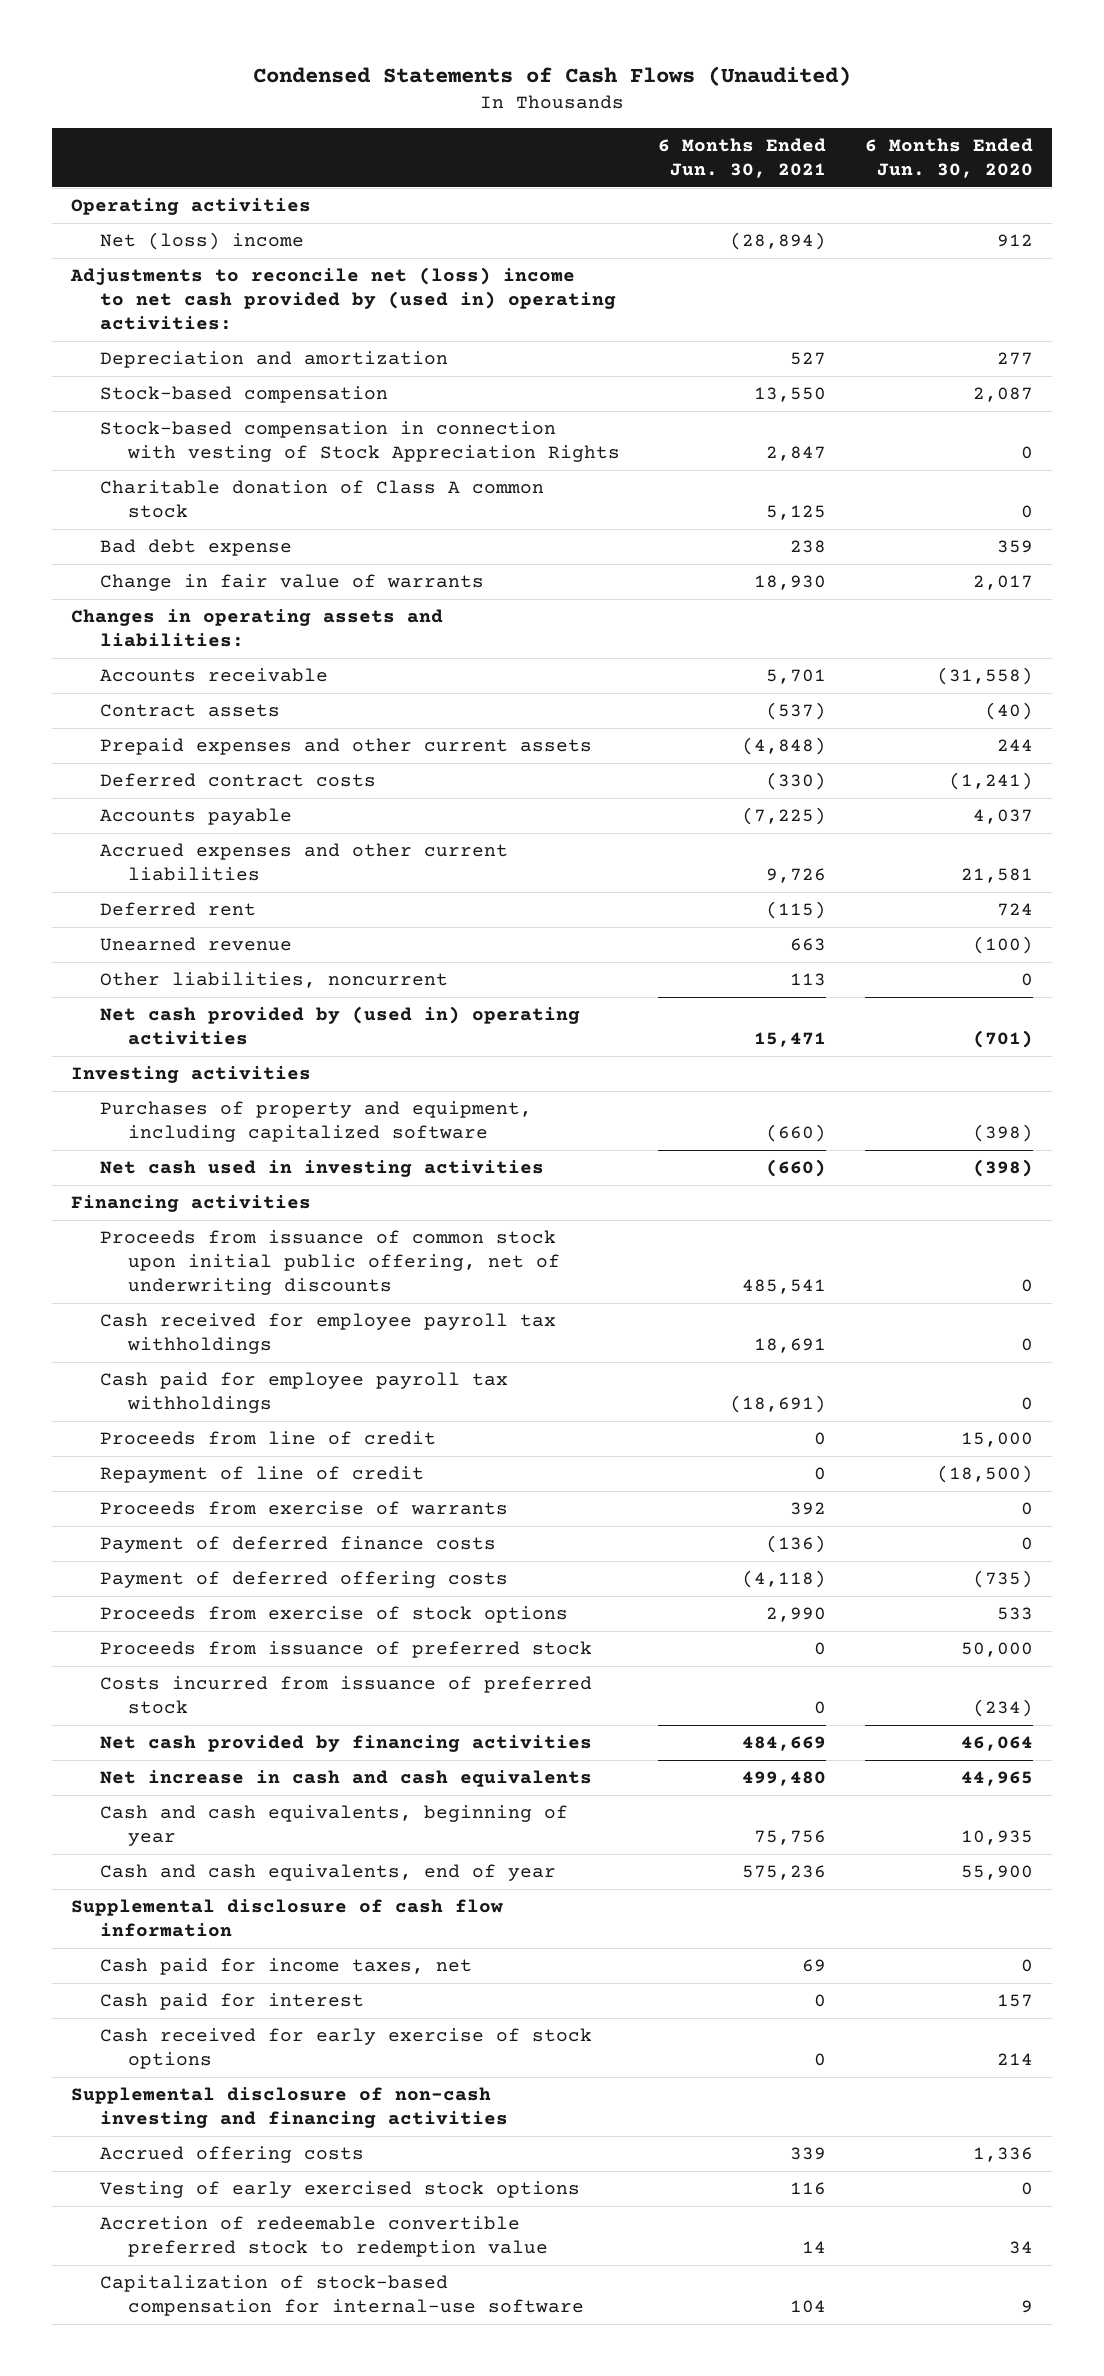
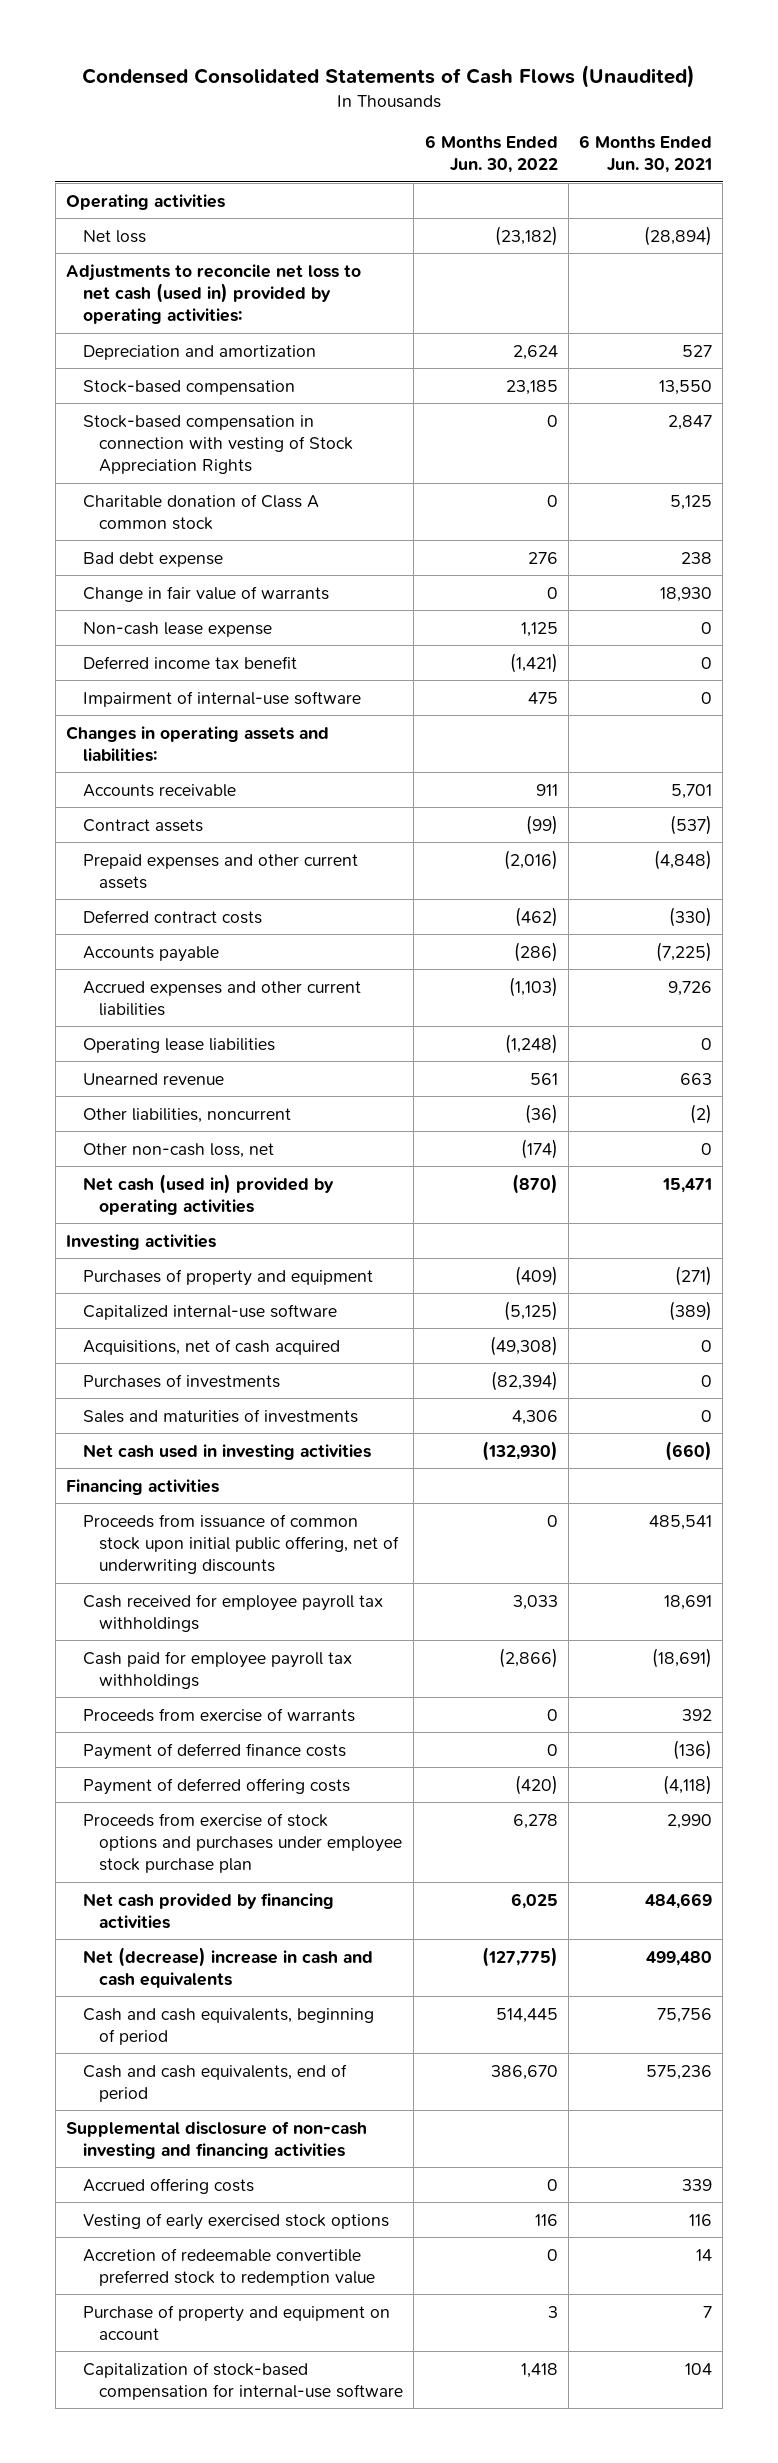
[253,66,852,87] Condensed Statements of Cash Flows (Unaudited) -> [81,64,695,88] Condensed Consolidated Statements of Cash Flows (Unaudited)
[864,137,1033,178] 6 Months Ended Jun. 30, 2020 -> none
none -> [424,135,558,174] 6 Months Ended Jun. 30, 2022
[99,232,304,251] Net (loss) income -> [82,229,146,243] Net loss
[70,267,616,331] Adjustments to reconcile net (loss) income to net cash provided by (used in) operating activities: -> [66,263,362,325] Adjustments to reconcile net loss to net cash (used in) provided by operating activities:
none -> [82,621,272,637] Non-cash lease expense
none -> [82,655,297,669] Deferred income tax benefit
none -> [82,690,361,707] Impairment of internal-use software
[99,902,256,917] Deferred rent -> none
none -> [82,1037,275,1053] Operating lease liabilities
[790,973,827,987] 113 -> [689,1103,712,1124] (2)
none -> [82,1142,274,1158] Other non-cash loss, net
[99,1006,580,1046] Net cash provided by (used in) operating activities -> [82,1173,334,1215] Net cash (used in) provided by operating activities
[99,1101,532,1143] Purchases of property and equipment, including capitalized software -> [82,1268,373,1286] Purchases of property and equipment
[766,1124,827,1143] (660) -> [674,1265,712,1286] (271)
none -> [82,1303,337,1320] Capitalized internal-use software
none -> [82,1338,340,1355] Acquisitions, net of cash acquired
none -> [82,1373,280,1388] Purchases of investments
none -> [82,1408,358,1423] Sales and maturities of investments
[99,1431,436,1446] Proceeds from line of credit -> none
[99,1466,424,1484] Repayment of line of credit -> none
[99,1641,592,1659] Proceeds from issuance of preferred stock -> none
[99,1676,592,1715] Costs incurred from issuance of preferred stock -> none
[99,1606,568,1624] Proceeds from exercise of stock options -> [82,1812,403,1874] Proceeds from exercise of stock options and purchases under employee stock purchase plan
[71,1899,504,1938] Supplemental disclosure of cash flow information -> none
[99,1958,472,1976] Cash paid for income taxes, net -> none
[99,1993,364,2011] Cash paid for interest -> none
[99,2028,592,2070] Cash received for early exercise of stock options -> none
[99,1770,592,1788] Net increase in cash and cash equivalents -> [82,1946,373,1988] Net (decrease) increase in cash and cash equivalents
[99,1805,568,1847] Cash and cash equivalents, beginning of year -> [82,2007,374,2045] Cash and cash equivalents, beginning of period
[99,1864,556,1882] Cash and cash equivalents, end of year -> [82,2063,347,2102] Cash and cash equivalents, end of period
none -> [82,2304,390,2340] Purchase of property and equipment on account

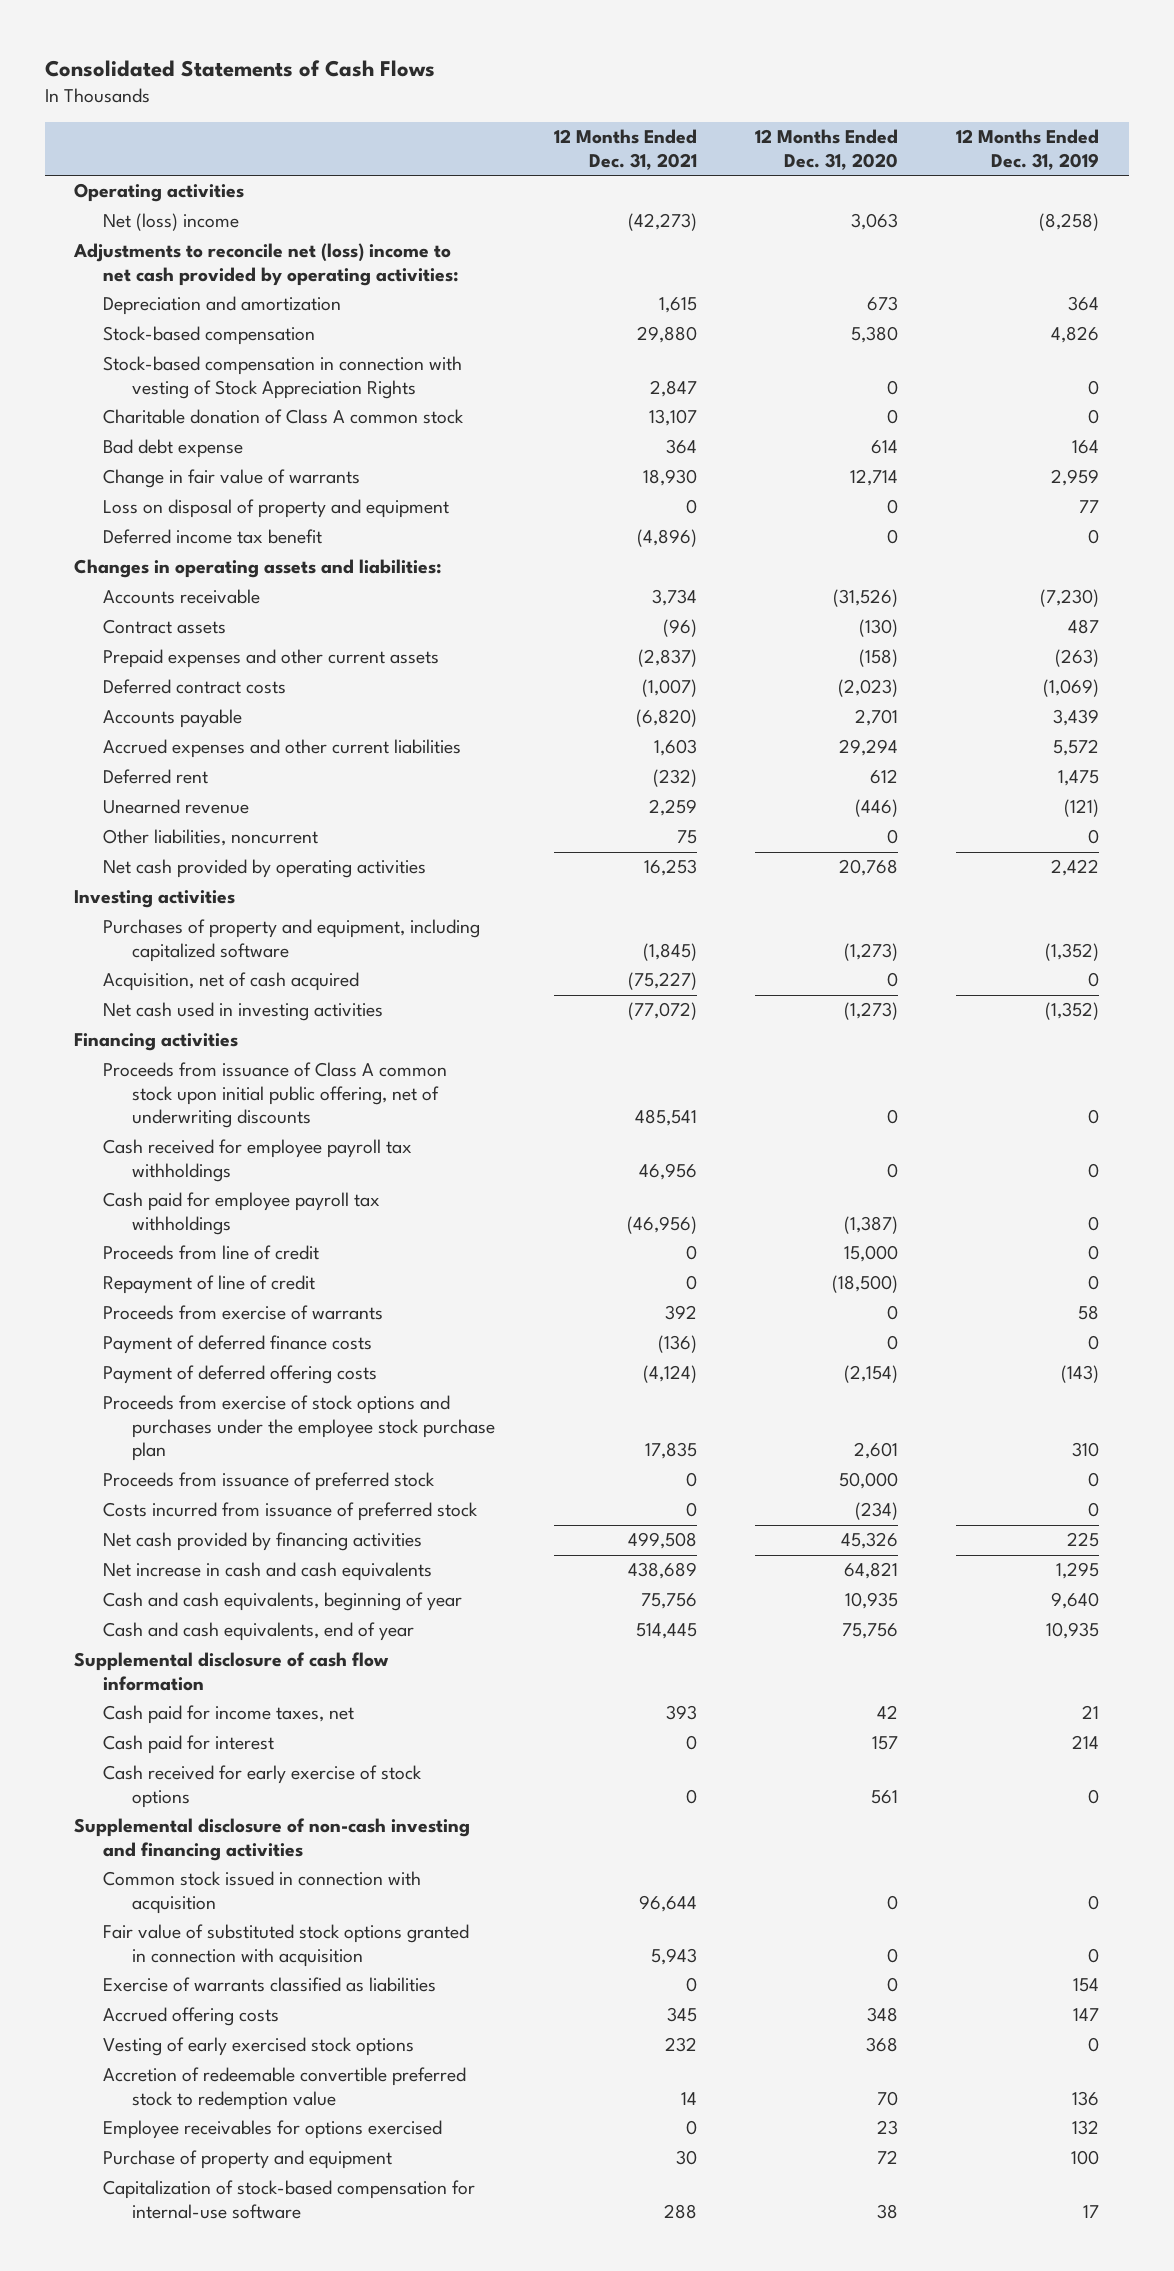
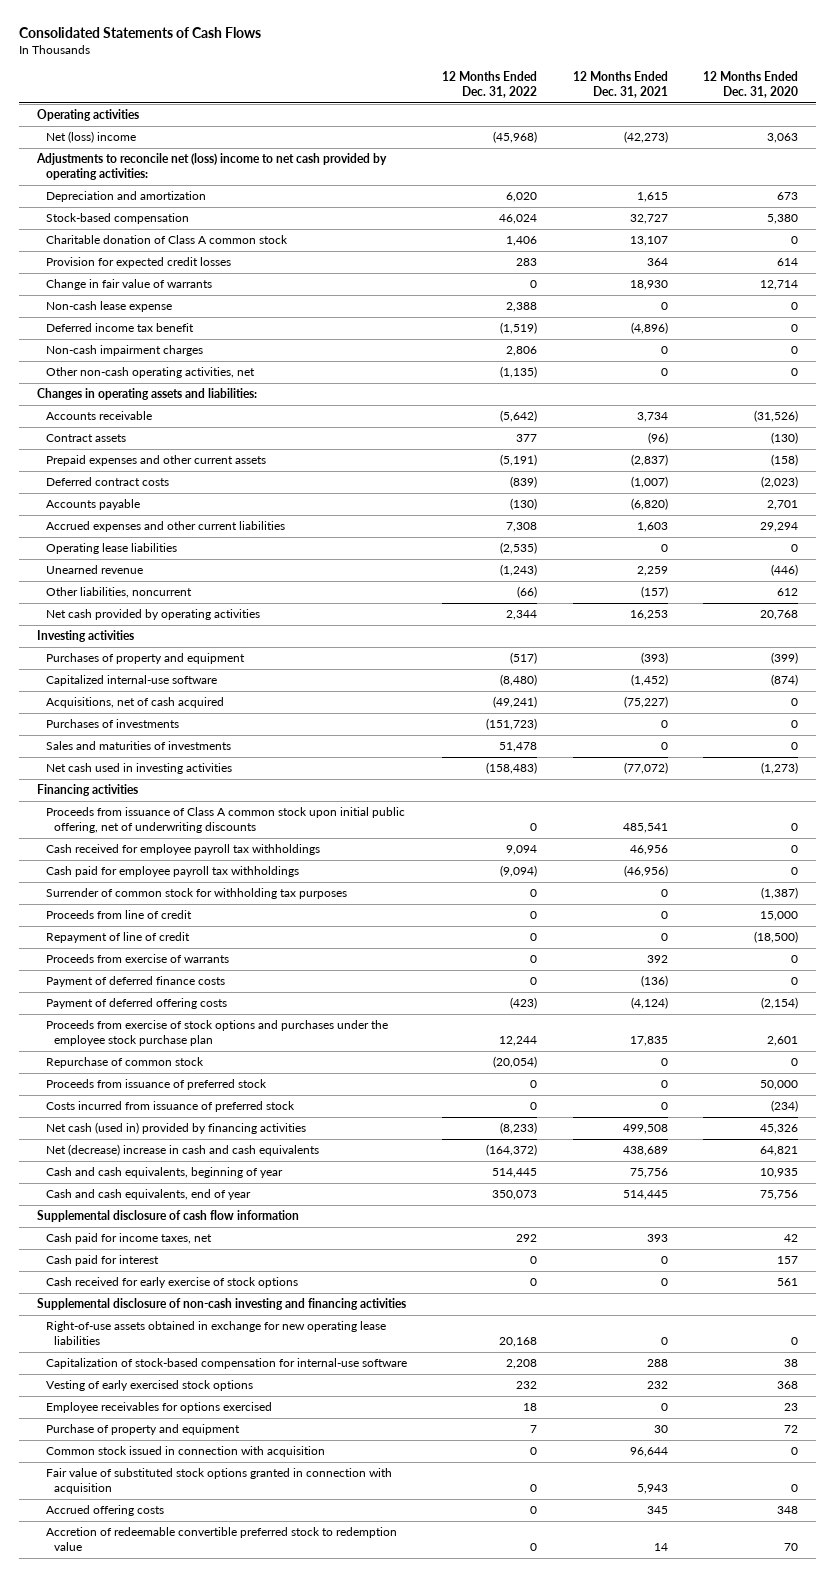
[956,129,1100,170] 12 Months Ended Dec. 31, 2019 -> none
none -> [442,71,538,99] 12 Months Ended Dec. 31, 2022
[103,356,463,399] Stock-based compensation in connection with vesting of Stock Appreciation Rights -> none
[636,326,697,344] 29,880 -> [629,214,668,225] 32,727
[103,439,244,459] Bad debt expense -> [45,257,231,269] Provision for expected credit losses
[103,499,450,519] Loss on disposal of property and equipment -> none
none -> [45,301,172,313] Non-cash lease expense
none -> [45,345,203,357] Non-cash impairment charges
none -> [45,367,255,379] Other non-cash operating activities, net
[103,769,209,785] Deferred rent -> none
none -> [45,543,177,555] Operating lease liabilities
[676,830,697,845] 75 -> [640,586,668,599] (157)
[886,829,898,845] 0 -> [777,588,799,597] 612
[103,919,481,962] Purchases of property and equipment, including capitalized software -> [45,653,245,665] Purchases of property and equipment
[642,942,697,961] (1,845) -> [640,652,668,665] (393)
[843,942,898,961] (1,273) -> [771,652,799,665] (399)
none -> [45,675,217,687] Capitalized internal-use software
[103,972,360,992] Acquisition, net of cash acquired -> [45,697,224,709] Acquisitions, net of cash acquired
none -> [45,719,179,729] Purchases of investments
none -> [45,741,231,751] Sales and maturities of investments
[843,1215,898,1234] (1,387) -> [791,867,799,876] 0
none -> [45,888,347,900] Surrender of common stock for withholding tax purposes
none -> [45,1057,204,1069] Repurchase of common stock
[103,1532,423,1552] Net cash provided by financing activities -> [45,1122,306,1135] Net cash (used in) provided by financing activities
[103,1562,433,1582] Net increase in cash and cash equivalents -> [45,1144,319,1157] Net (decrease) increase in cash and cash equivalents
none -> [45,1321,386,1346] Right-of-use assets obtained in exchange for new operating lease liabilities
[103,2180,476,2219] Capitalization of stock-based compensation for internal-use software -> [45,1358,407,1370] Capitalization of stock-based compensation for internal-use software
[103,2037,415,2057] Vesting of early exercised stock options -> [45,1380,253,1392] Vesting of early exercised stock options
[103,2120,443,2140] Employee receivables for options exercised -> [45,1402,272,1414] Employee receivables for options exercised
[103,2150,393,2170] Purchase of property and equipment -> [45,1424,240,1436] Purchase of property and equipment
[103,1977,437,1993] Exercise of warrants classified as liabilities -> none

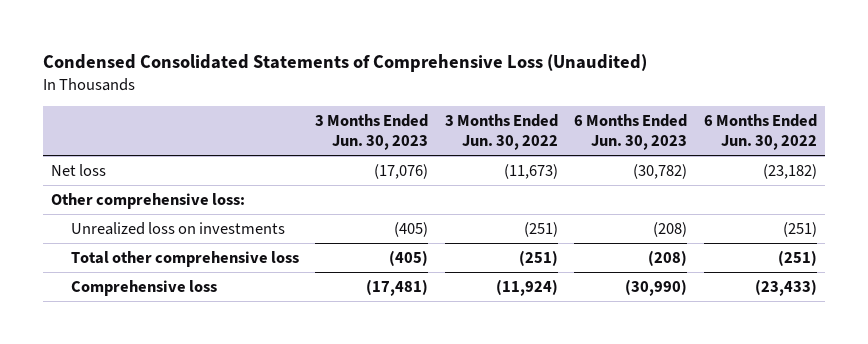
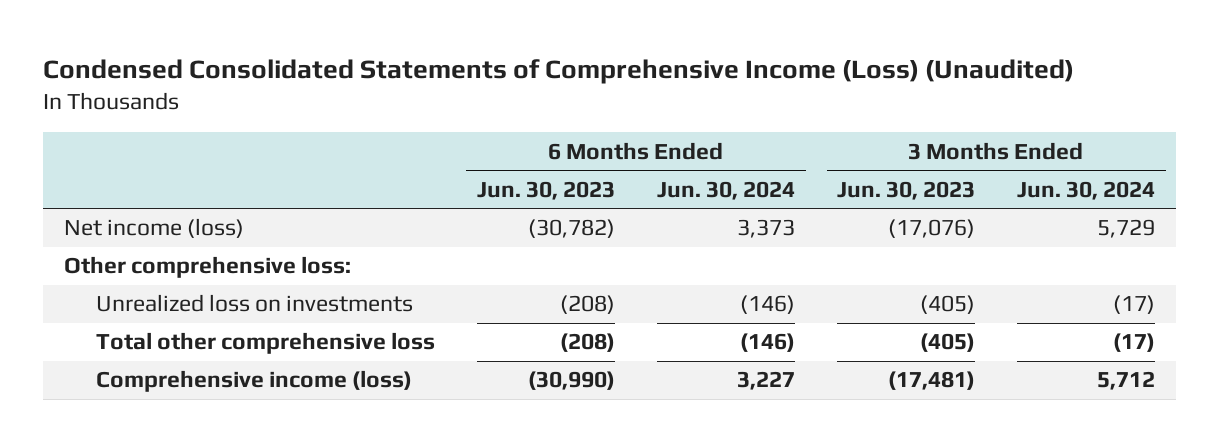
[42,53,647,72] Condensed Consolidated Statements of Comprehensive Loss (Unaudited) -> [42,59,1074,85] Condensed Consolidated Statements of Comprehensive Income (Loss) (Unaudited)
[444,114,558,151] 3 Months Ended Jun. 30, 2022 -> none
[703,114,817,151] 6 Months Ended Jun. 30, 2022 -> none
none -> [656,180,795,200] Jun. 30, 2024
none -> [1017,180,1156,200] Jun. 30, 2024
[50,163,106,176] Net loss -> [63,218,244,239] Net income (loss)
[71,279,218,296] Comprehensive loss -> [95,370,412,393] Comprehensive income (loss)

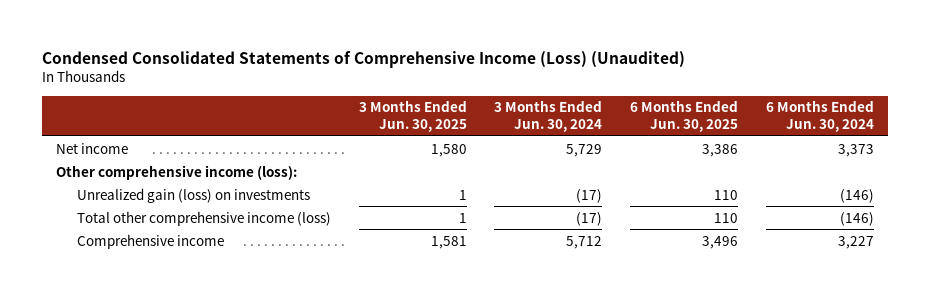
[476,180,615,200] Jun. 30, 2023 -> none
[837,180,976,200] Jun. 30, 2023 -> none
none -> [358,100,467,133] 3 Months Ended Jun. 30, 2025
none -> [630,100,739,133] 6 Months Ended Jun. 30, 2025
[63,218,244,239] Net income (loss) -> [56,142,129,154] Net income
[63,256,351,279] Other comprehensive loss: -> [56,164,298,180] Other comprehensive income (loss):
[95,294,413,313] Unrealized loss on investments -> [76,187,310,203] Unrealized gain (loss) on investments
[95,332,435,355] Total other comprehensive loss -> [76,210,331,226] Total other comprehensive income (loss)
[95,370,412,393] Comprehensive income (loss) -> [76,233,224,249] Comprehensive income

